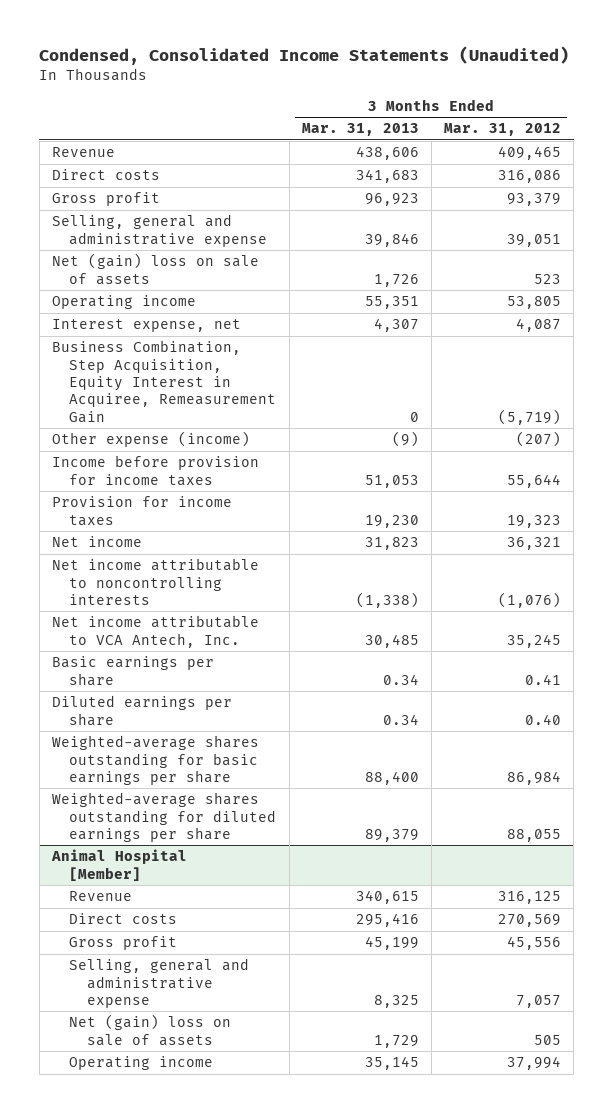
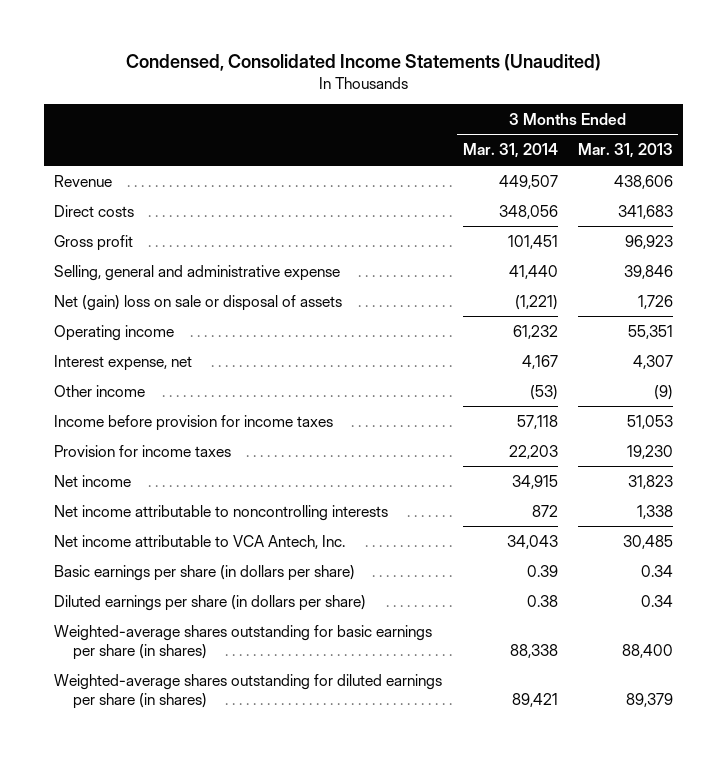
[443,123,561,137] Mar. 31, 2012 -> none
none -> [462,143,558,159] Mar. 31, 2014
[51,253,259,285] Net (gain) loss on sale of assets -> [53,294,342,311] Net (gain) loss on sale or disposal of assets
[51,340,277,423] Business Combination, Step Acquisition, Equity Interest in Acquiree, Remeasurement Gain -> none
[51,431,250,448] Other expense (income) -> [53,384,145,397] Other income
[355,592,419,609] (1,338) -> [637,504,674,519] 1,338
[50,849,187,881] Animal Hospital [Member] -> none
[69,891,133,902] Revenue -> none
[69,913,178,925] Direct costs -> none
[69,936,178,951] Gross profit -> none
[69,958,250,1009] Selling, general and administrative expense -> none
[69,1014,232,1046] Net (gain) loss on sale of assets -> none
[69,1056,214,1071] Operating income -> none
[51,656,214,686] Basic earnings per share -> [53,564,355,581] Basic earnings per share (in dollars per share)
[51,695,232,726] Diluted earnings per share -> [53,594,366,611] Diluted earnings per share (in dollars per share)
[51,735,259,786] Weighted-average shares outstanding for basic earnings per share -> [53,624,432,660] Weighted-average shares outstanding for basic earnings per share (in shares)
[51,792,277,843] Weighted-average shares outstanding for diluted earnings per share -> [53,673,442,709] Weighted-average shares outstanding for diluted earnings per share (in shares)

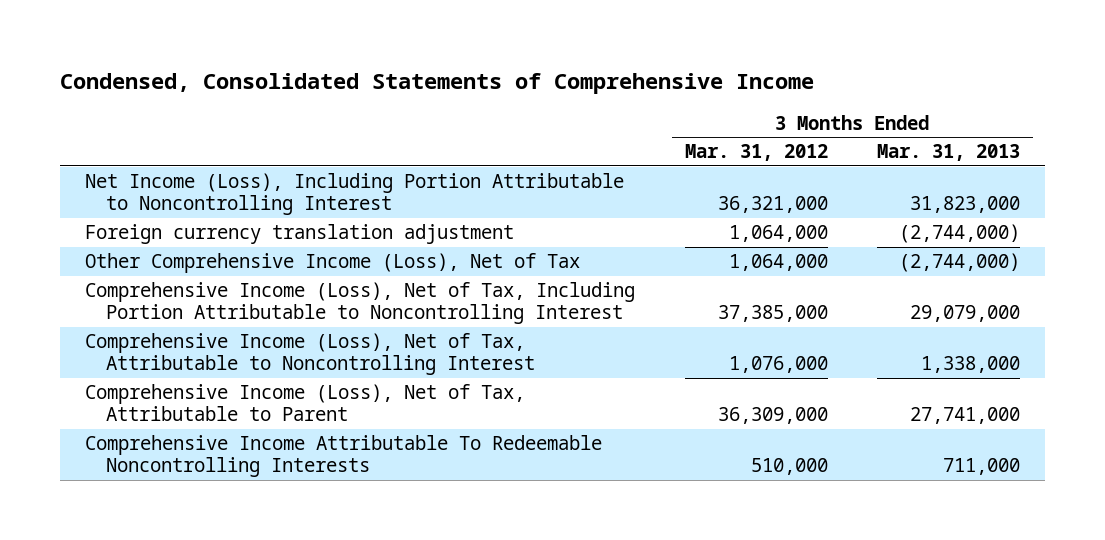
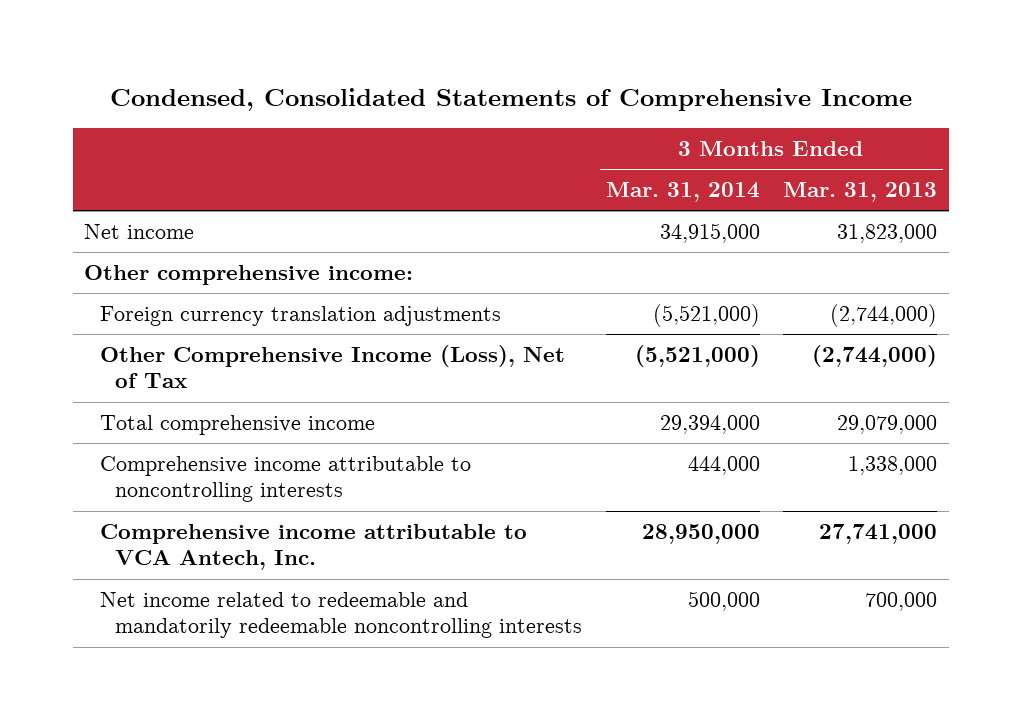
[684,144,828,162] Mar. 31, 2012 -> none
none -> [605,182,760,203] Mar. 31, 2014
[84,173,624,216] Net Income (Loss), Including Portion Attributable to Noncontrolling Interest -> [84,224,195,240] Net income
none -> [84,265,414,286] Other comprehensive income:
[84,224,514,245] Foreign currency translation adjustment -> [99,306,501,327] Foreign currency translation adjustments
[84,282,635,325] Comprehensive Income (Loss), Net of Tax, Including Portion Attributable to Noncontrolling Interest -> [99,415,375,436] Total comprehensive income
[84,333,535,376] Comprehensive Income (Loss), Net of Tax, Attributable to Noncontrolling Interest -> [99,456,471,503] Comprehensive income attributable to noncontrolling interests
[84,384,525,422] Comprehensive Income (Loss), Net of Tax, Attributable to Parent -> [99,524,527,571] Comprehensive income attributable to VCA Antech, Inc.
[84,435,602,478] Comprehensive Income Attributable To Redeemable Noncontrolling Interests -> [99,592,583,639] Net income related to redeemable and mandatorily redeemable noncontrolling interests
[943,458,1021,476] 711,000 -> [865,592,938,612] 700,000

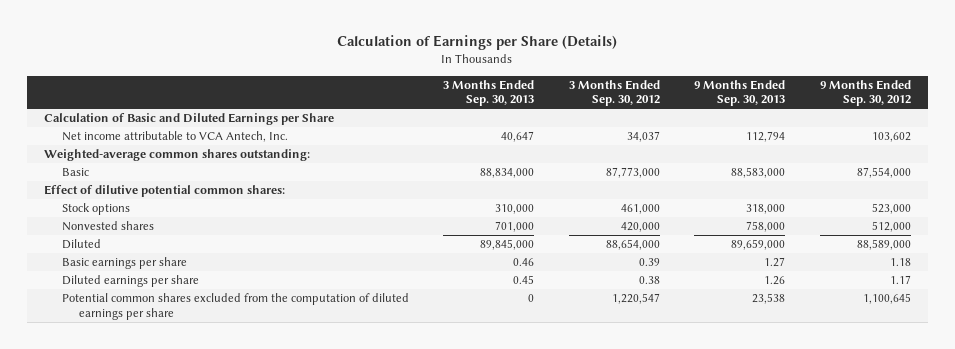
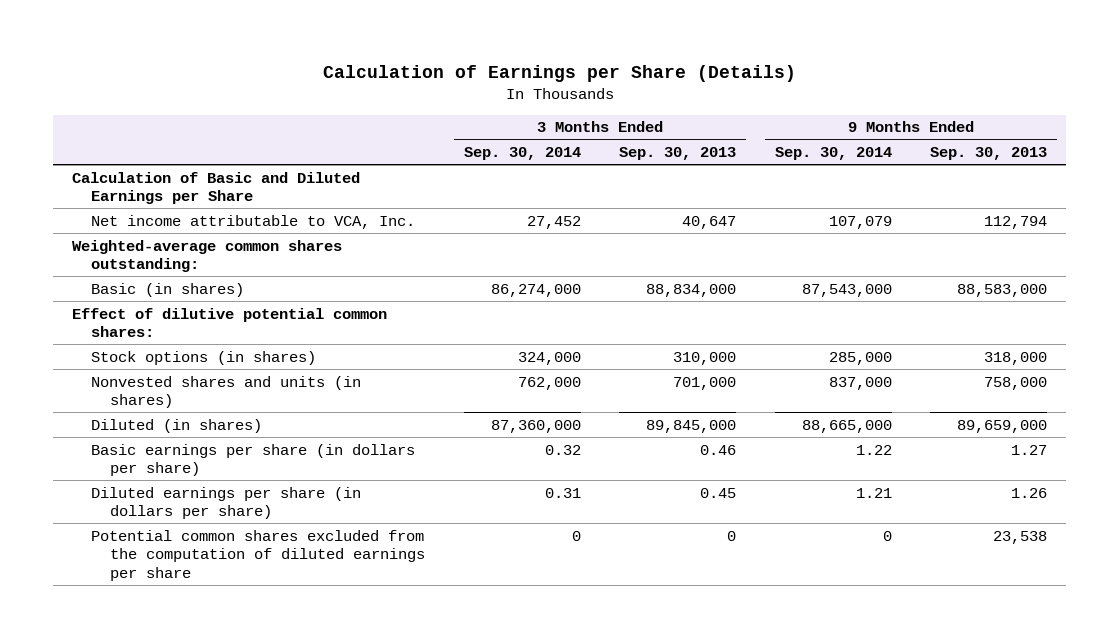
[568,79,660,107] 3 Months Ended Sep. 30, 2012 -> none
[819,79,911,107] 9 Months Ended Sep. 30, 2012 -> none
none -> [463,146,581,160] Sep. 30, 2014
none -> [774,146,892,160] Sep. 30, 2014
[61,131,288,143] Net income attributable to VCA Antech, Inc. -> [91,214,416,229] Net income attributable to VCA, Inc.
[61,168,89,177] Basic -> [91,282,245,297] Basic (in shares)
[61,203,130,216] Stock options -> [91,350,317,365] Stock options (in shares)
[61,221,154,232] Nonvested shares -> [91,375,362,409] Nonvested shares and units (in shares)
[61,239,101,250] Diluted -> [91,418,263,433] Diluted (in shares)
[61,257,187,270] Basic earnings per share -> [91,443,416,477] Basic earnings per share (in dollars per share)
[61,275,199,288] Diluted earnings per share -> [91,486,362,520] Diluted earnings per share (in dollars per share)

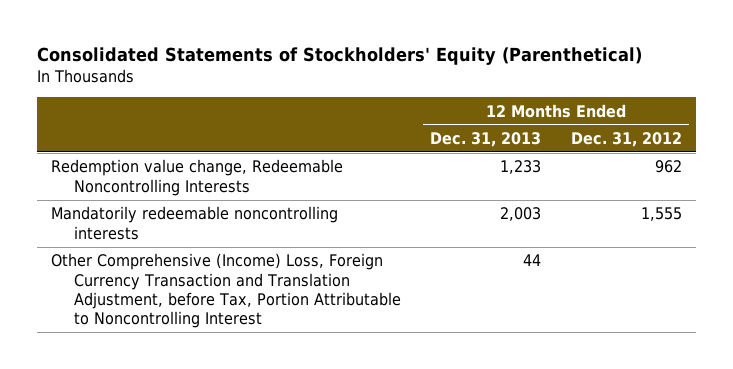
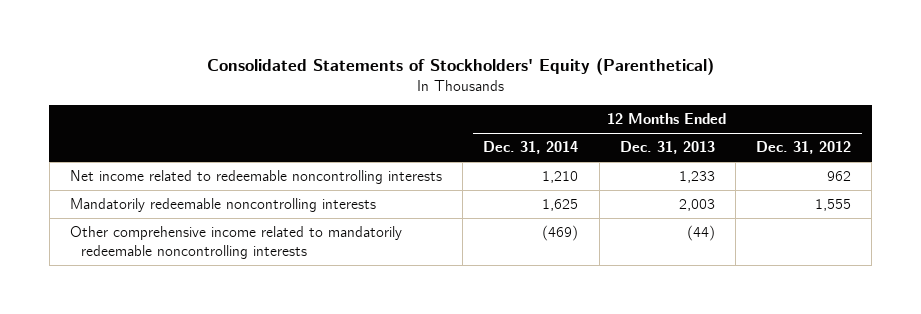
none -> [483,141,579,155] Dec. 31, 2014
[51,159,344,196] Redemption value change, Redeemable Noncontrolling Interests -> [69,170,442,185] Net income related to redeemable noncontrolling interests
[51,253,402,329] Other Comprehensive (Income) Loss, Foreign Currency Transaction and Translation Adjustment, before Tax, Portion Attributable to Noncontrolling Interest -> [69,226,402,259] Other comprehensive income related to mandatorily redeemable noncontrolling interests
[523,254,542,267] 44 -> [686,225,715,242] (44)

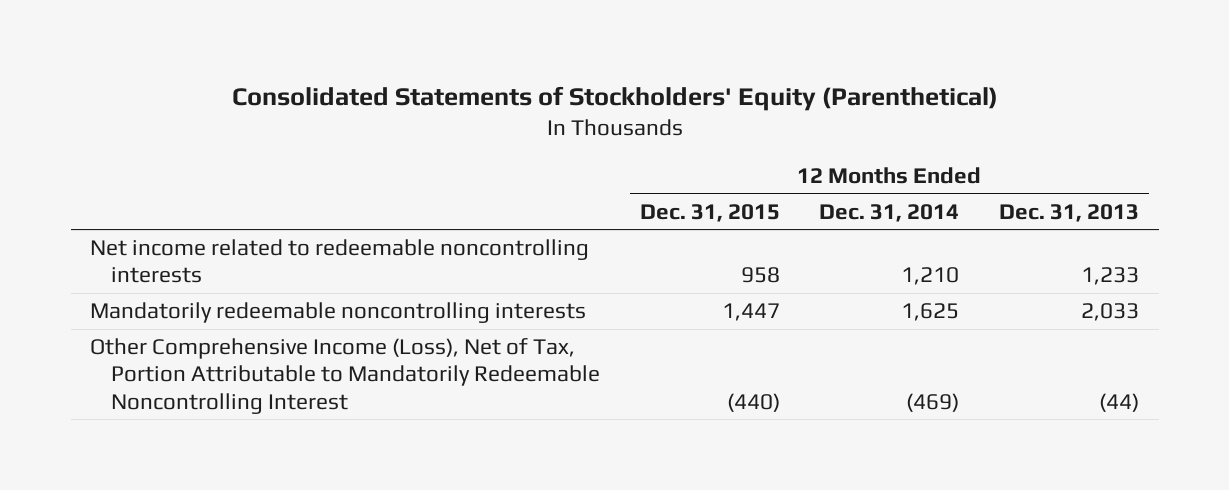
[756,141,852,155] Dec. 31, 2012 -> none
none -> [639,203,780,222] Dec. 31, 2015
[678,199,715,212] 2,003 -> [1081,303,1140,322] 2,033
[69,226,402,259] Other comprehensive income related to mandatorily redeemable noncontrolling interests -> [90,338,601,414] Other Comprehensive Income (Loss), Net of Tax, Portion Attributable to Mandatorily Redeemable Noncontrolling Interest

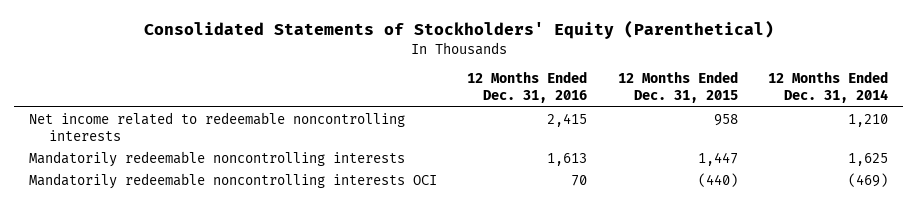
[999,203,1140,222] Dec. 31, 2013 -> none
none -> [467,71,588,104] 12 Months Ended Dec. 31, 2016
[90,338,601,414] Other Comprehensive Income (Loss), Net of Tax, Portion Attributable to Mandatorily Redeemable Noncontrolling Interest -> [29,172,438,189] Mandatorily redeemable noncontrolling interests OCI

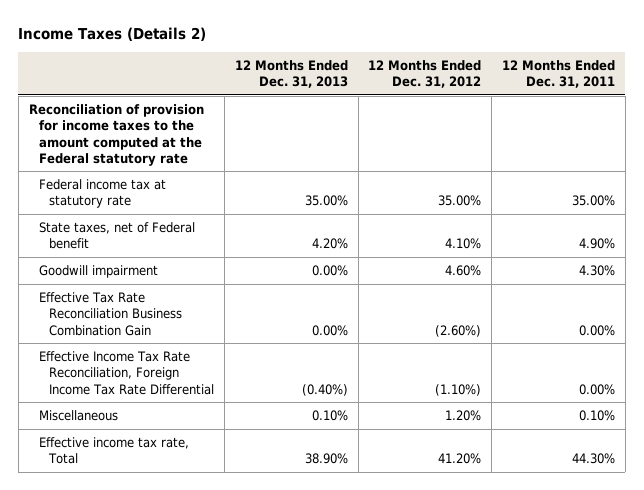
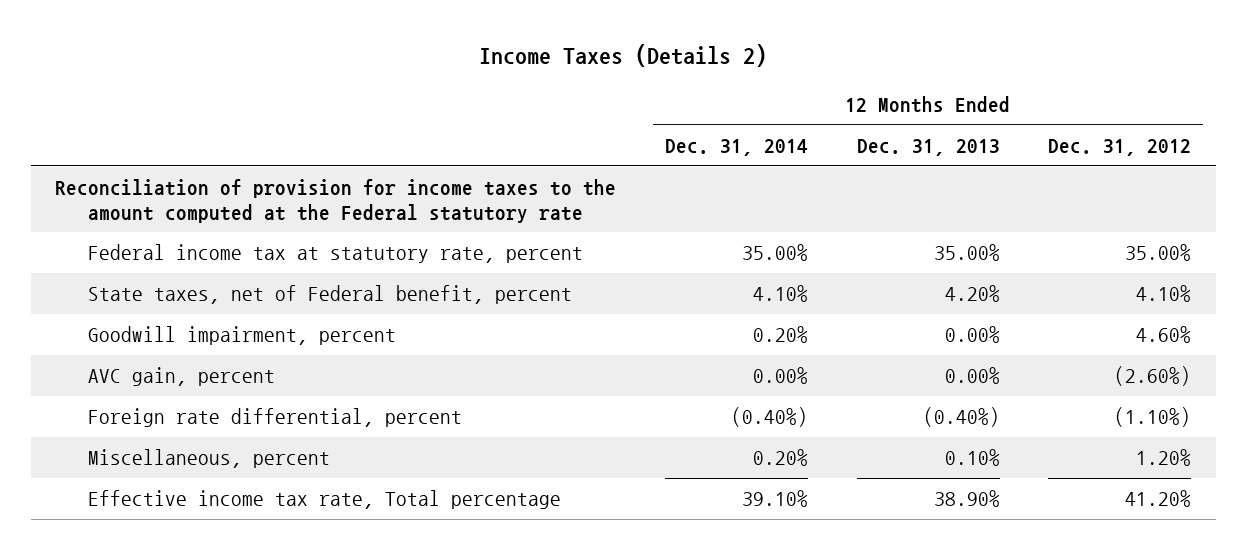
[502,60,616,89] 12 Months Ended Dec. 31, 2011 -> none
none -> [664,138,808,156] Dec. 31, 2014
[39,179,167,209] Federal income tax at statutory rate -> [88,243,584,263] Federal income tax at statutory rate, percent
[39,222,196,250] State taxes, net of Federal benefit -> [88,284,573,304] State taxes, net of Federal benefit, percent
[39,265,159,279] Goodwill impairment -> [88,325,397,345] Goodwill impairment, percent
[39,292,183,336] Effective Tax Rate Reconciliation Business Combination Gain -> [88,366,276,386] AVC gain, percent
[39,351,215,395] Effective Income Tax Rate Reconciliation, Foreign Income Tax Rate Differential -> [88,407,463,427] Foreign rate differential, percent
[39,410,119,422] Miscellaneous -> [88,448,331,468] Miscellaneous, percent
[39,437,190,465] Effective income tax rate, Total -> [88,489,562,509] Effective income tax rate, Total percentage

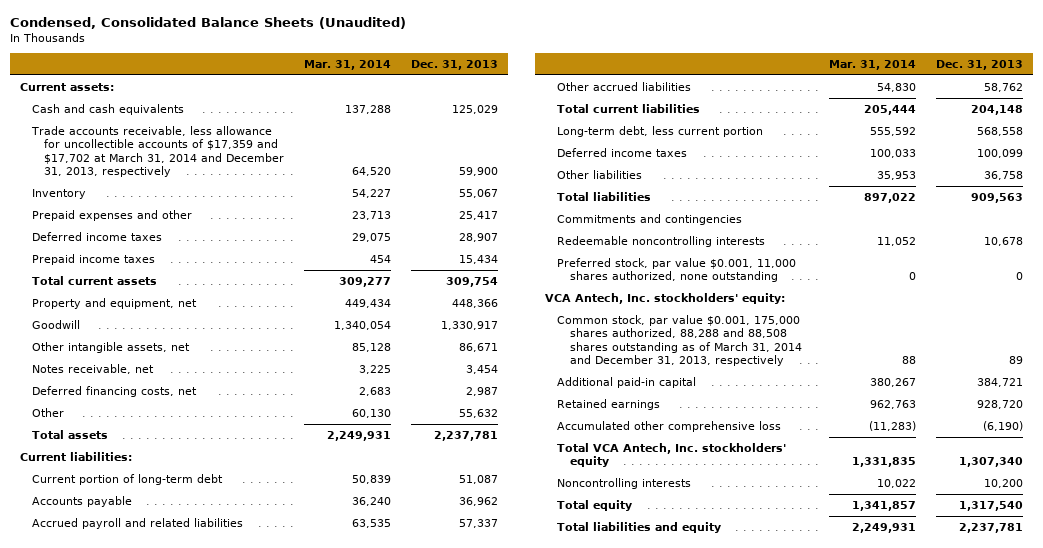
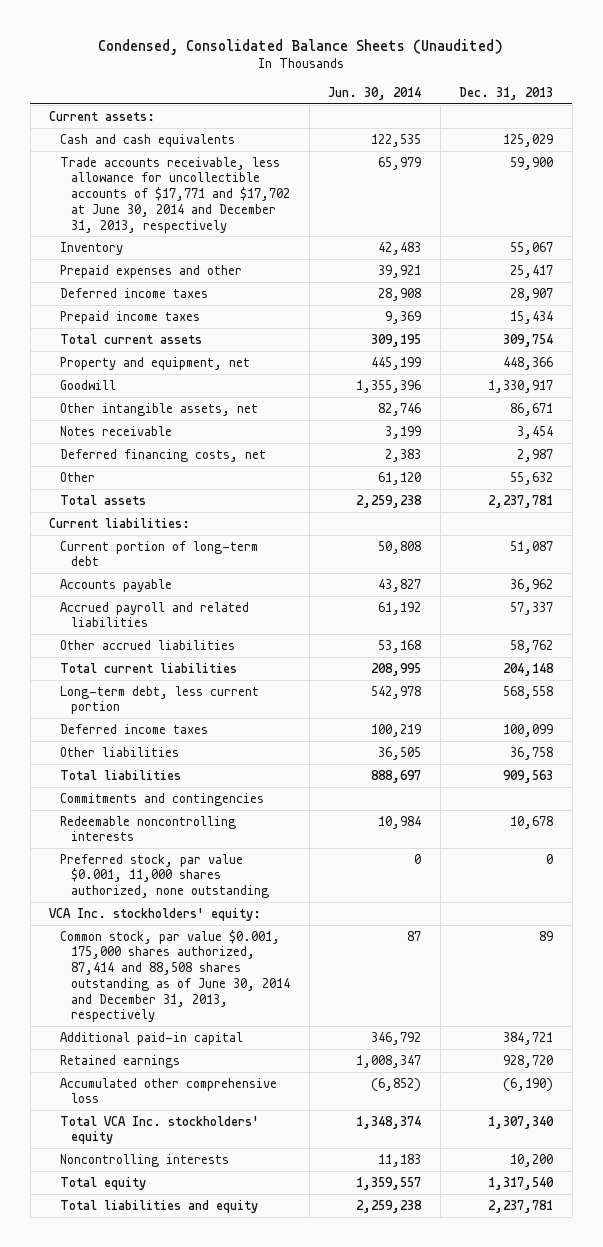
[304,59,392,70] Mar. 31, 2014 -> none
none -> [328,86,422,100] Jun. 30, 2014
[31,125,285,178] Trade accounts receivable, less allowance for uncollectible accounts of $17,359 and $17,702 at March 31, 2014 and December 31, 2013, respectively -> [60,156,291,233] Trade accounts receivable, less allowance for uncollectible accounts of $17,771 and $17,702 at June 30, 2014 and December 31, 2013, respectively
[32,363,155,374] Notes receivable, net -> [60,425,173,436] Notes receivable
[545,292,786,304] VCA Antech, Inc. stockholders' equity: -> [49,907,262,921] VCA Inc. stockholders' equity:
[557,314,802,367] Common stock, par value $0.001, 175,000 shares authorized, 88,288 and 88,508 shares outstanding as of March 31, 2014 and December 31, 2013, respectively -> [60,929,291,1023] Common stock, par value $0.001, 175,000 shares authorized, 87,414 and 88,508 shares outstanding as of June 30, 2014 and December 31, 2013, respectively
[557,442,787,468] Total VCA Antech, Inc. stockholders' equity -> [60,1115,260,1145] Total VCA Inc. stockholders' equity

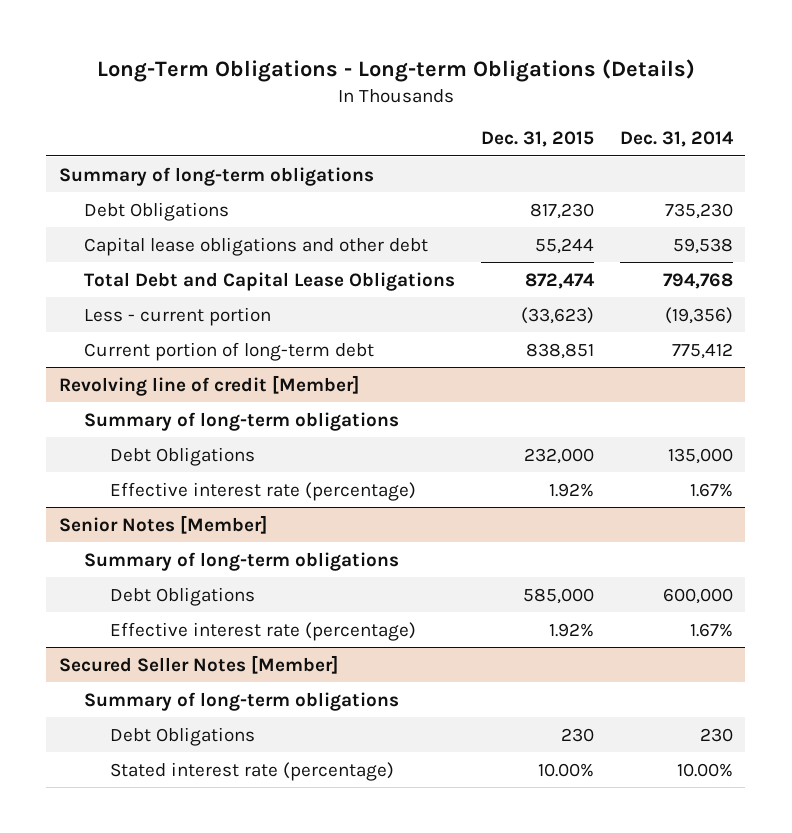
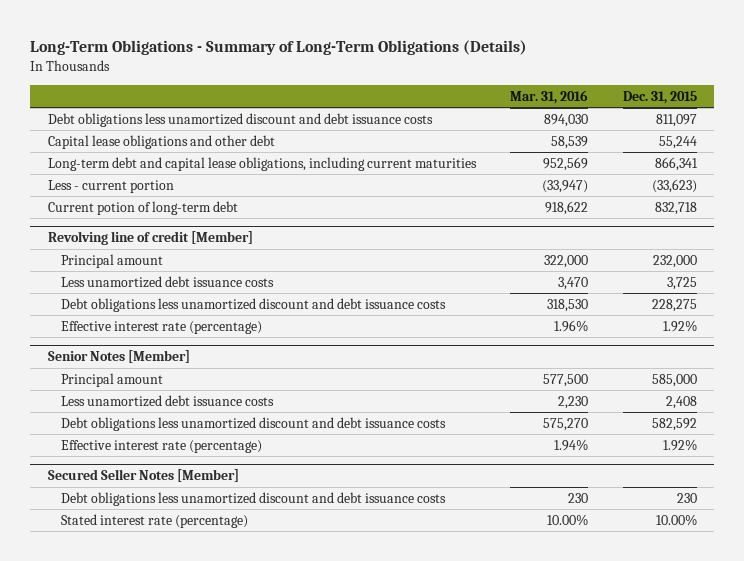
[96,58,695,82] Long-Term Obligations - Long-term Obligations (Details) -> [30,40,528,56] Long-Term Obligations - Summary of Long-Term Obligations (Details)
[619,131,734,148] Dec. 31, 2014 -> none
none -> [510,89,589,104] Mar. 31, 2016
[59,166,375,186] Summary of long-term obligations -> none
[84,201,230,221] Debt Obligations -> none
none -> [47,112,433,127] Debt obligations less unamortized discount and debt issuance costs
[84,271,456,291] Total Debt and Capital Lease Obligations -> none
none -> [47,156,477,171] Long-term debt and capital lease obligations, including current maturities
[84,341,375,361] Current portion of long-term debt -> [47,200,238,215] Current potion of long-term debt
[526,342,595,359] 838,851 -> [654,201,697,215] 832,718
[84,411,400,431] Summary of long-term obligations -> none
[109,446,255,466] Debt Obligations -> [61,253,164,268] Principal amount
none -> [61,275,275,288] Less unamortized debt issuance costs
none -> [61,297,447,312] Debt obligations less unamortized discount and debt issuance costs
[84,551,400,571] Summary of long-term obligations -> none
[109,586,255,606] Debt Obligations -> [61,372,164,387] Principal amount
none -> [61,394,275,407] Less unamortized debt issuance costs
none -> [61,416,447,431] Debt obligations less unamortized discount and debt issuance costs
[84,691,400,711] Summary of long-term obligations -> none
[109,726,255,746] Debt Obligations -> none
none -> [61,491,447,506] Debt obligations less unamortized discount and debt issuance costs

